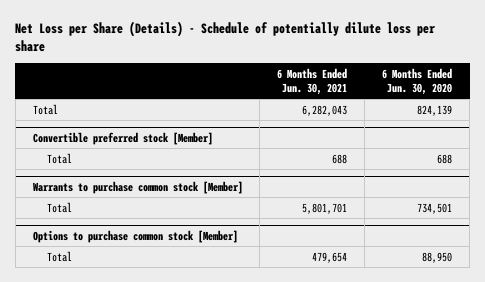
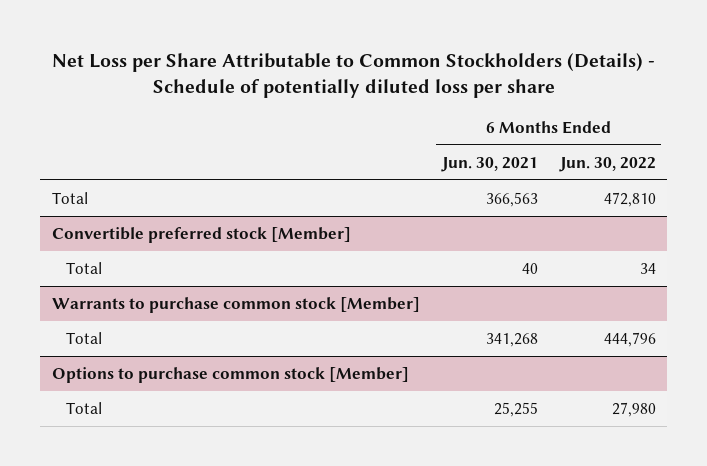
[15,21,436,53] Net Loss per Share (Details) - Schedule of potentially dilute loss per share -> [51,52,655,98] Net Loss per Share Attributable to Common Stockholders (Details) - Schedule of potentially diluted loss per share
[382,67,453,95] 6 Months Ended Jun. 30, 2020 -> none
none -> [558,156,656,172] Jun. 30, 2022
[302,104,348,116] 6,282,043 -> [485,192,538,208] 366,563
[332,153,348,164] 688 -> [521,263,538,275] 40
[302,202,348,214] 5,801,701 -> [485,333,538,348] 341,268
[312,251,348,263] 479,654 -> [493,402,538,418] 25,255

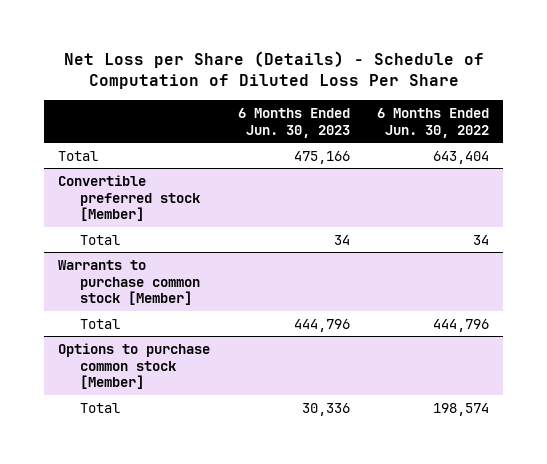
[51,52,655,98] Net Loss per Share Attributable to Common Stockholders (Details) - Schedule of potentially diluted loss per share -> [63,51,484,90] Net Loss per Share (Details) - Schedule of Computation of Diluted Loss Per Share
[440,156,538,172] Jun. 30, 2021 -> none
none -> [237,107,350,138] 6 Months Ended Jun. 30, 2023
[603,192,656,208] 472,810 -> [433,150,490,164] 643,404
[611,402,656,418] 27,980 -> [433,402,490,416] 198,574

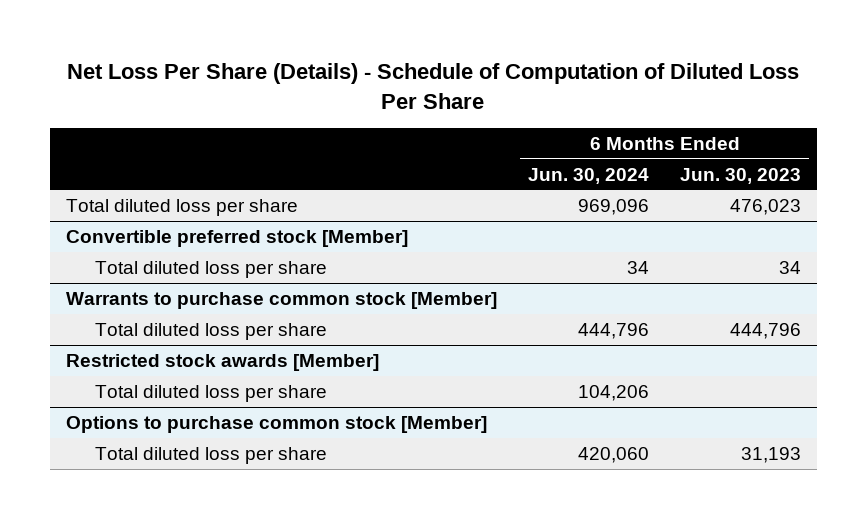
[63,51,484,90] Net Loss per Share (Details) - Schedule of Computation of Diluted Loss Per Share -> [67,63,800,109] Net Loss Per Share (Details) - Schedule of Computation of Diluted Loss Per Share
[377,107,490,138] 6 Months Ended Jun. 30, 2022 -> none
none -> [527,167,649,184] Jun. 30, 2024
[57,150,98,161] Total -> [65,198,298,216] Total diluted loss per share
[293,150,350,164] 475,166 -> [730,198,802,215] 476,023
[79,234,120,245] Total -> [95,260,328,278] Total diluted loss per share
[79,318,120,329] Total -> [95,322,328,340] Total diluted loss per share
none -> [65,353,379,371] Restricted stock awards [Member]
none -> [95,384,328,402] Total diluted loss per share
[79,402,120,413] Total -> [95,446,328,464] Total diluted loss per share
[301,402,350,416] 30,336 -> [741,446,802,463] 31,193

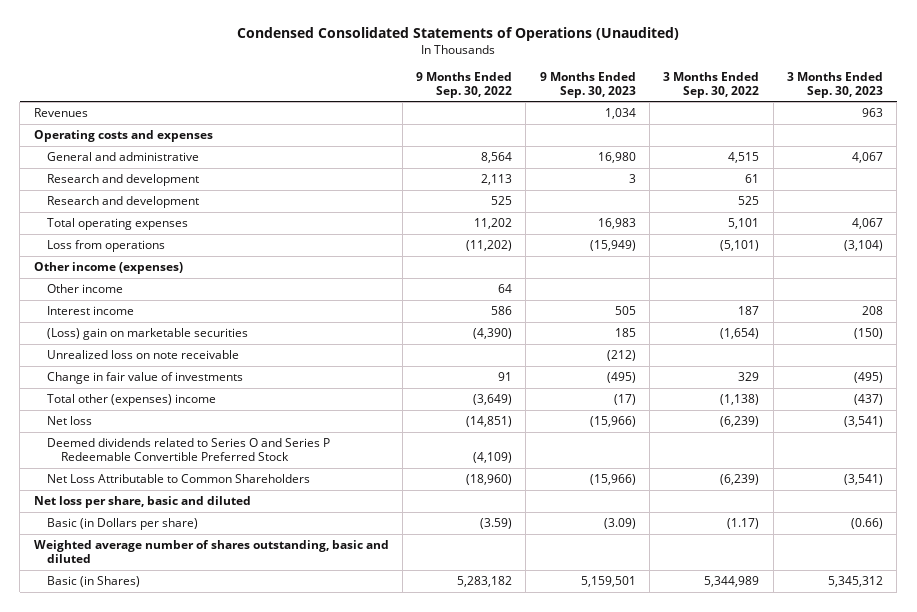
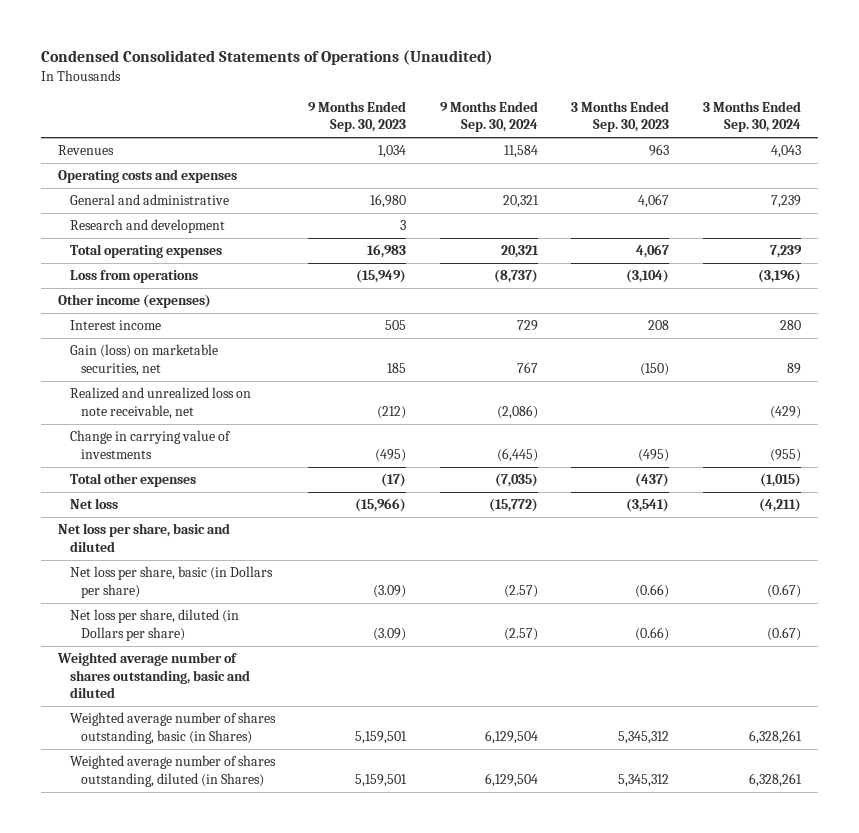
[416,71,513,98] 9 Months Ended Sep. 30, 2022 -> none
[663,71,760,98] 3 Months Ended Sep. 30, 2022 -> none
none -> [439,100,538,133] 9 Months Ended Sep. 30, 2024
none -> [703,100,802,133] 3 Months Ended Sep. 30, 2024
[47,196,200,209] Research and development -> none
[47,284,124,294] Other income -> none
[47,328,249,341] (Loss) gain on marketable securities -> [69,344,218,376] Gain (loss) on marketable securities, net
[47,350,240,360] Unrealized loss on note receivable -> [69,387,251,419] Realized and unrealized loss on note receivable, net
[47,372,244,385] Change in fair value of investments -> [69,430,231,459] Change in carrying value of investments
[47,394,217,407] Total other (expenses) income -> [69,473,196,488] Total other expenses
[47,438,331,461] Deemed dividends related to Series O and Series P Redeemable Convertible Preferred Stock -> none
[47,474,311,484] Net Loss Attributable to Common Shareholders -> none
[47,518,199,531] Basic (in Dollars per share) -> [69,566,273,598] Net loss per share, basic (in Dollars per share)
none -> [69,609,239,641] Net loss per share, diluted (in Dollars per share)
[47,576,141,588] Basic (in Shares) -> [69,712,276,744] Weighted average number of shares outstanding, basic (in Shares)
none -> [69,755,276,787] Weighted average number of shares outstanding, diluted (in Shares)

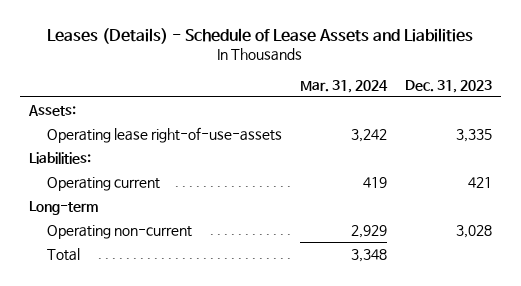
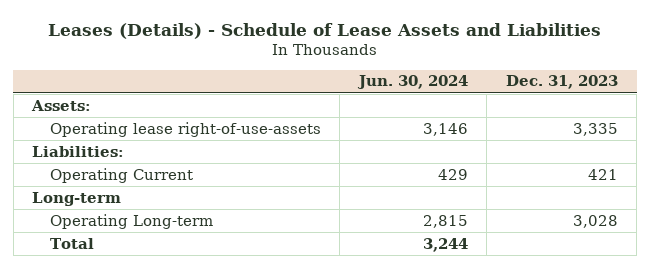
[299,79,388,93] Mar. 31, 2024 -> none
none -> [356,75,468,90] Jun. 30, 2024
[46,176,160,191] Operating current -> [49,167,193,183] Operating Current
[46,224,192,239] Operating non-current -> [49,213,213,229] Operating Long-term

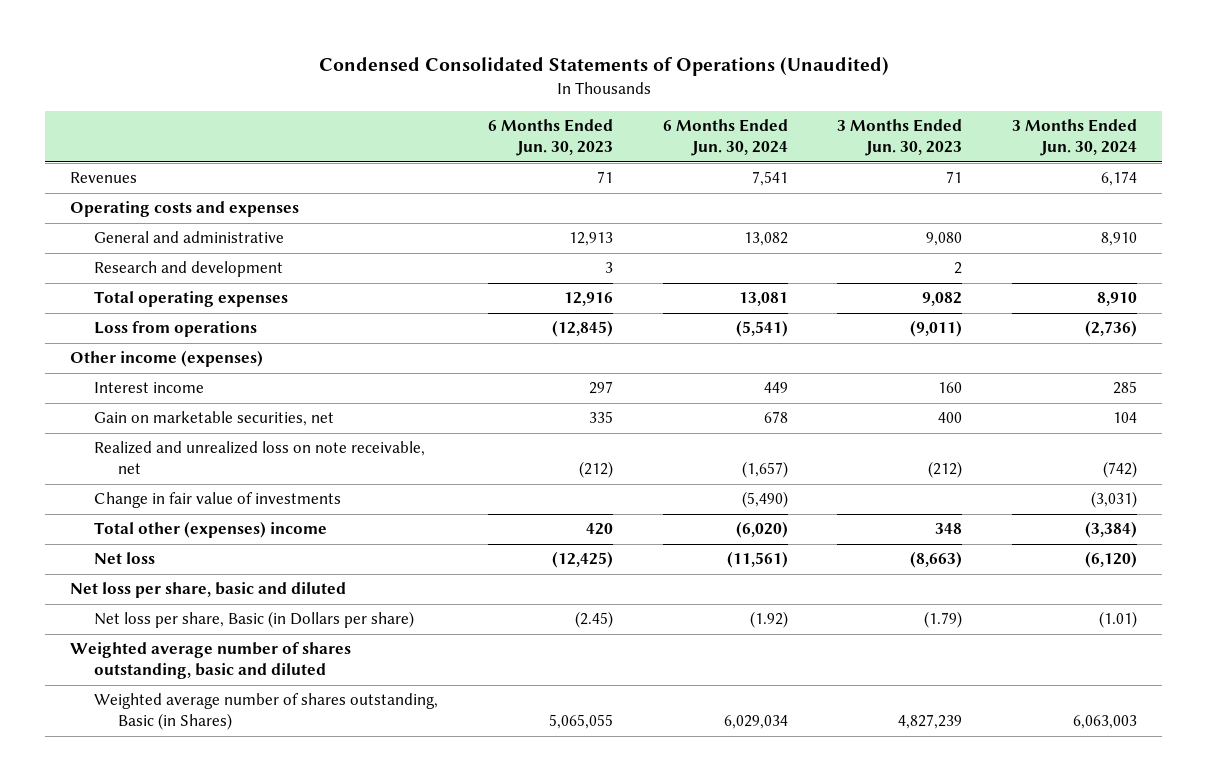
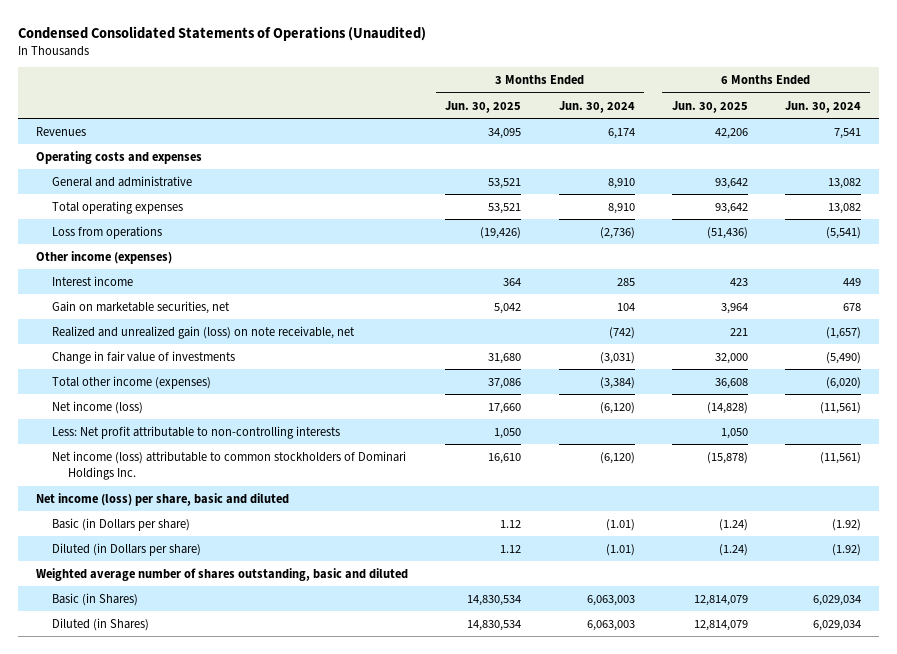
[487,119,613,157] 6 Months Ended Jun. 30, 2023 -> none
[837,119,963,157] 3 Months Ended Jun. 30, 2023 -> none
none -> [445,100,522,113] Jun. 30, 2025
none -> [671,100,748,113] Jun. 30, 2025
[94,261,284,278] Research and development -> none
[738,292,788,307] 13,081 -> [827,202,861,214] 13,082
[94,441,426,475] Realized and unrealized loss on note receivable, net -> [52,325,356,339] Realized and unrealized gain (loss) on note receivable, net
[94,521,328,539] Total other (expenses) income -> [52,375,212,389] Total other income (expenses)
none -> [52,400,144,414] Net income (loss)
none -> [52,425,341,439] Less: Net profit attributable to non-controlling interests
[94,552,156,565] Net loss -> [52,450,407,481] Net income (loss) attributable to common stockholders of Dominari Holdings Inc.
[70,582,347,599] Net loss per share, basic and diluted -> [36,492,290,506] Net income (loss) per share, basic and diluted
[94,611,415,629] Net loss per share, Basic (in Dollars per share) -> [52,517,191,531] Basic (in Dollars per share)
none -> [52,542,202,556] Diluted (in Dollars per share)
[94,693,439,731] Weighted average number of shares outstanding, Basic (in Shares) -> [52,592,139,606] Basic (in Shares)
none -> [52,617,150,631] Diluted (in Shares)

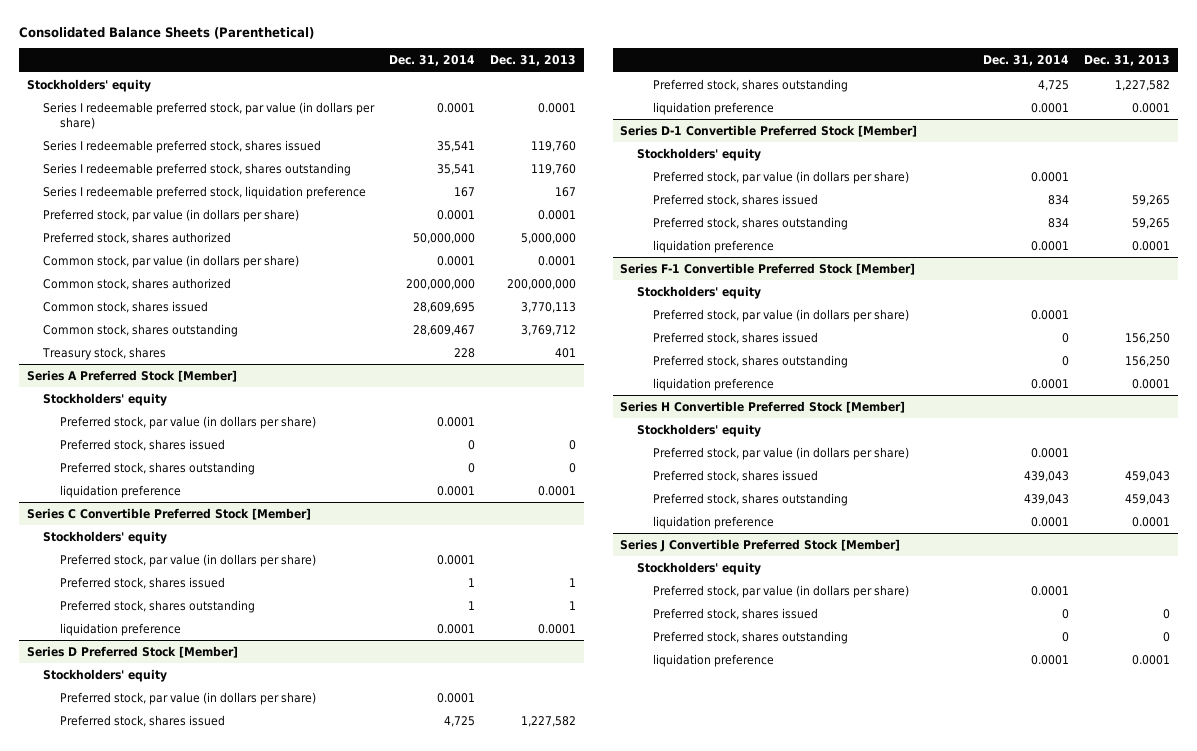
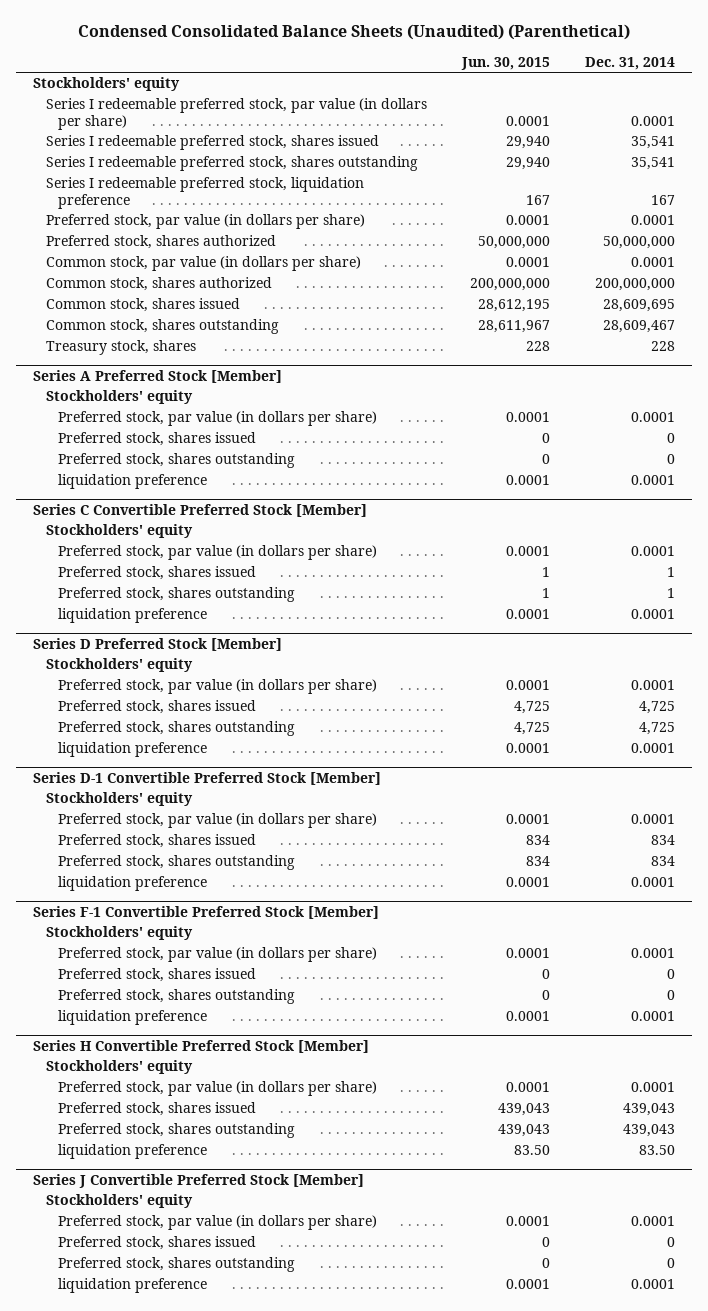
[19,26,315,39] Consolidated Balance Sheets (Parenthetical) -> [77,24,630,41] Condensed Consolidated Balance Sheets (Unaudited) (Parenthetical)
[490,55,577,67] Dec. 31, 2013 -> none
none -> [460,57,550,71] Jun. 30, 2015
[1030,516,1069,527] 0.0001 -> [638,1145,675,1156] 83.50

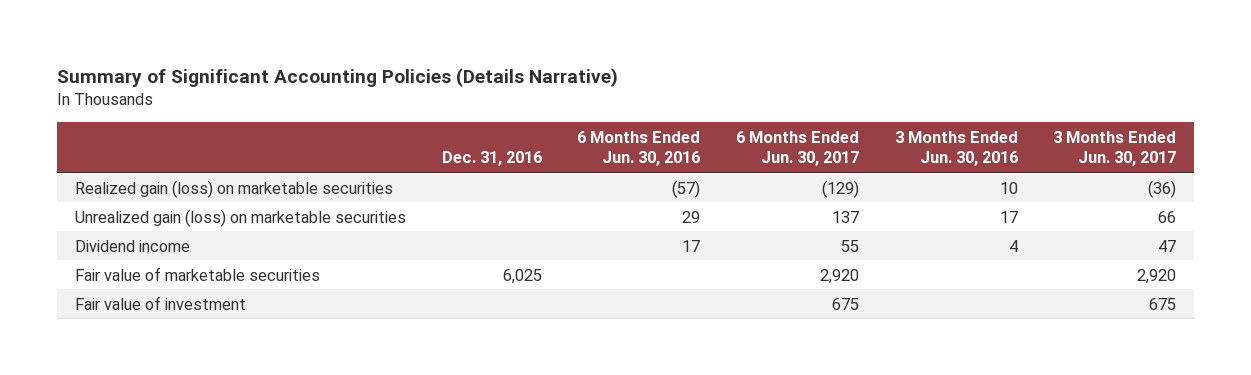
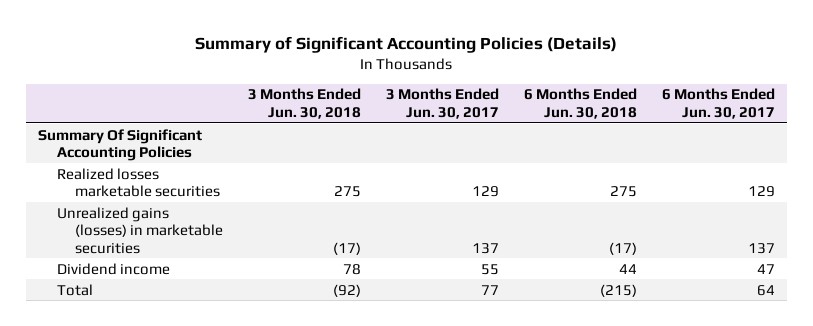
[57,67,619,87] Summary of Significant Accounting Policies (Details Narrative) -> [195,35,618,53] Summary of Significant Accounting Policies (Details)
[441,151,542,167] Dec. 31, 2016 -> none
[577,130,701,167] 6 Months Ended Jun. 30, 2016 -> none
[894,130,1018,167] 3 Months Ended Jun. 30, 2016 -> none
none -> [247,88,361,120] 3 Months Ended Jun. 30, 2018
none -> [523,88,637,120] 6 Months Ended Jun. 30, 2018
[74,266,320,281] Fair value of marketable securities -> none
[74,295,246,310] Fair value of investment -> none
none -> [38,128,203,162] Summary Of Significant Accounting Policies
[74,179,393,198] Realized gain (loss) on marketable securities -> [56,167,220,198] Realized losses marketable securities
[821,179,859,198] (129) -> [747,186,775,198] 129
[1148,179,1177,198] (36) -> [471,186,499,198] 129
[74,208,406,227] Unrealized gain (loss) on marketable securities -> [56,206,223,254] Unrealized gains (losses) in marketable securities
[1158,210,1177,223] 66 -> [471,242,499,254] 137
[840,239,859,252] 55 -> [756,263,775,274] 47
[1158,239,1177,252] 47 -> [480,263,499,275] 55
none -> [56,283,93,296] Total

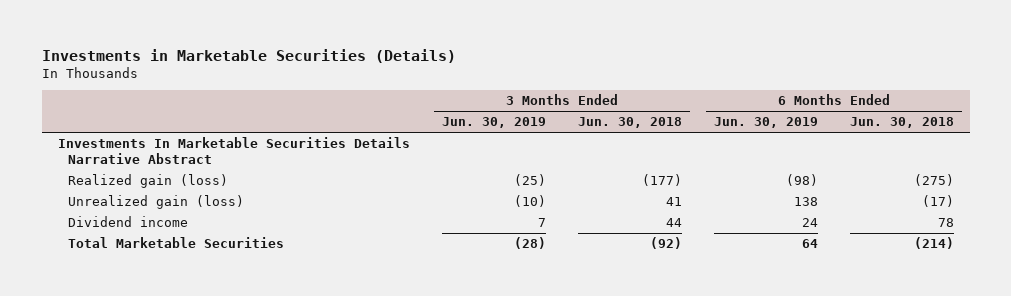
[195,35,618,53] Summary of Significant Accounting Policies (Details) -> [41,49,456,64] Investments in Marketable Securities (Details)
[385,88,499,120] 3 Months Ended Jun. 30, 2017 -> none
[661,88,775,120] 6 Months Ended Jun. 30, 2017 -> none
none -> [441,117,546,129] Jun. 30, 2019
none -> [713,117,818,129] Jun. 30, 2019
[38,128,203,162] Summary Of Significant Accounting Policies -> none
[56,283,93,296] Total -> none
none -> [57,137,410,164] Investments In Marketable Securities Details Narrative Abstract
[56,167,220,198] Realized losses marketable securities -> [68,174,229,189] Realized gain (loss)
[333,186,361,198] 275 -> [641,174,682,187] (177)
[609,186,637,198] 275 -> [913,174,954,187] (275)
[56,206,223,254] Unrealized gains (losses) in marketable securities -> [68,195,245,210] Unrealized gain (loss)
[332,241,361,255] (17) -> [665,197,682,207] 41
[342,263,361,275] 78 -> [665,218,682,228] 44
[618,263,637,274] 44 -> [937,218,954,228] 78
none -> [68,237,285,249] Total Marketable Securities

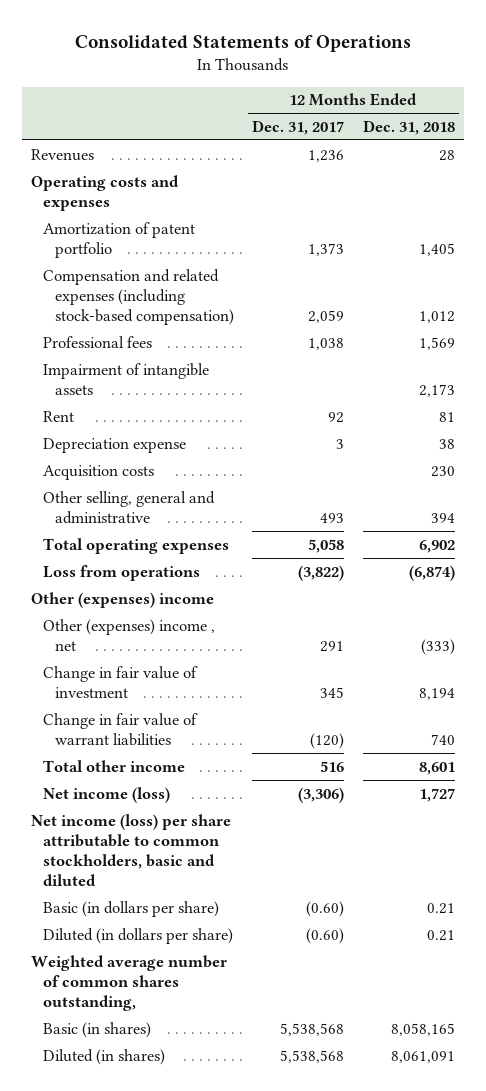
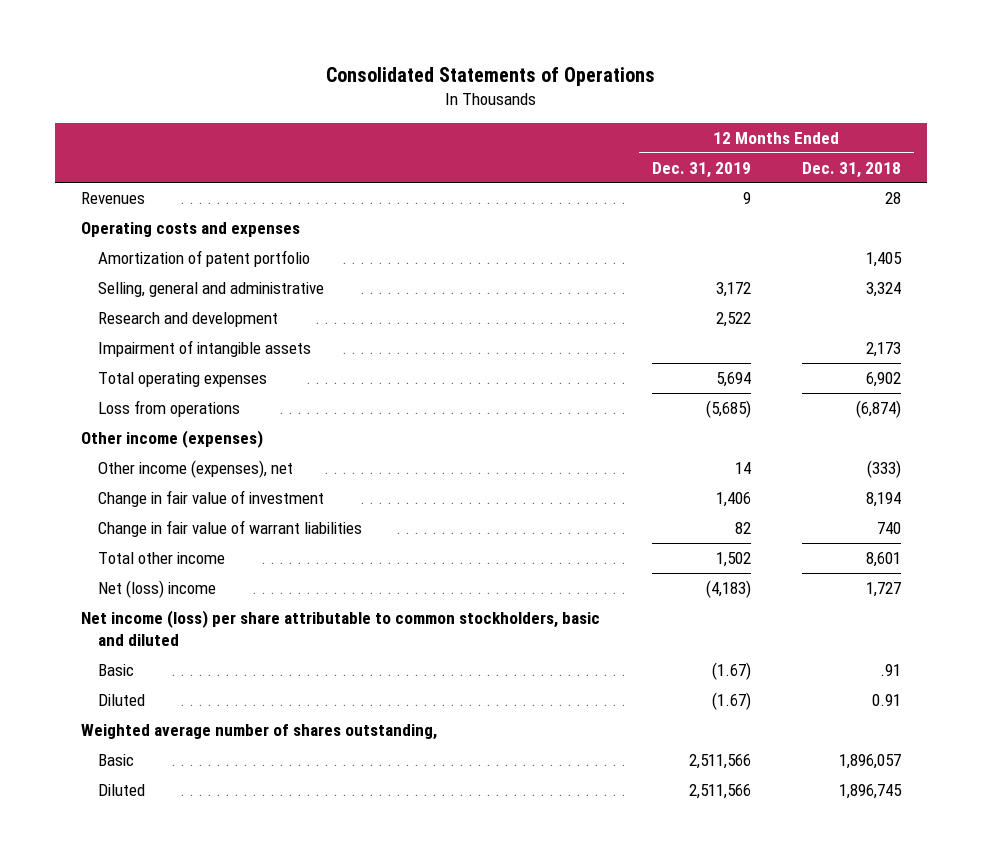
[252,119,345,135] Dec. 31, 2017 -> none
none -> [651,161,751,178] Dec. 31, 2019
[42,268,234,325] Compensation and related expenses (including stock-based compensation) -> none
[42,335,152,348] Professional fees -> none
none -> [98,282,325,298] Selling, general and administrative
none -> [98,312,279,328] Research and development
[42,410,74,422] Rent -> none
[42,437,186,453] Depreciation expense -> none
[42,464,154,480] Acquisition costs -> none
[42,490,215,524] Other selling, general and administrative -> none
[31,591,215,608] Other (expenses) income -> [81,430,264,449] Other income (expenses)
[42,618,215,651] Other (expenses) income , net -> [98,460,294,479] Other income (expenses), net
[42,786,170,803] Net income (loss) -> [98,580,217,599] Net (loss) income
[42,900,219,917] Basic (in dollars per share) -> [98,664,135,677] Basic
[426,902,455,914] 0.21 -> [880,664,902,677] .91
[42,927,233,944] Diluted (in dollars per share) -> [98,694,146,707] Diluted
[426,929,455,941] 0.21 -> [872,694,902,707] 0.91
[31,954,228,1011] Weighted average number of common shares outstanding, -> [81,724,438,741] Weighted average number of shares outstanding,
[42,1021,151,1038] Basic (in shares) -> [98,754,135,767] Basic
[390,1022,455,1036] 8,058,165 -> [839,754,902,770] 1,896,057
[42,1048,165,1065] Diluted (in shares) -> [98,784,146,797] Diluted
[390,1050,455,1063] 8,061,091 -> [839,784,903,800] 1,896,745

